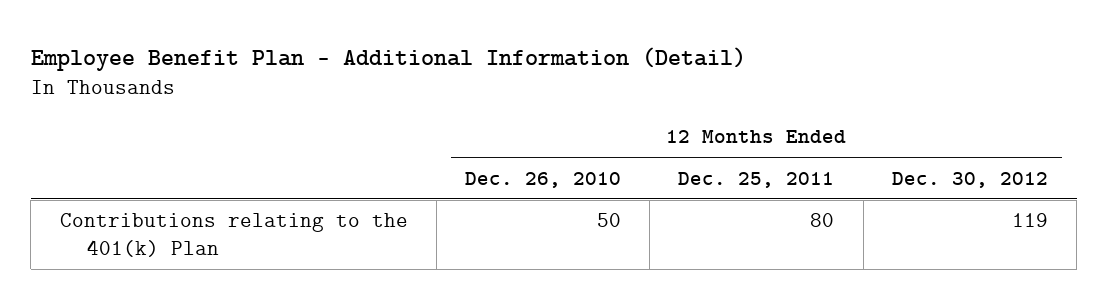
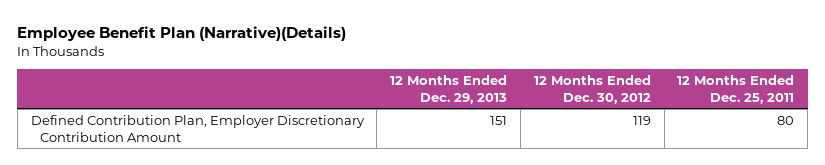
[30,46,746,71] Employee Benefit Plan - Additional Information (Detail) -> [17,25,347,41] Employee Benefit Plan (Narrative)(Details)
[465,171,622,188] Dec. 26, 2010 -> none
none -> [390,74,508,104] 12 Months Ended Dec. 29, 2013
[59,213,408,257] Contributions relating to the 401(k) Plan -> [30,114,365,142] Defined Contribution Plan, Employer Discretionary Contribution Amount

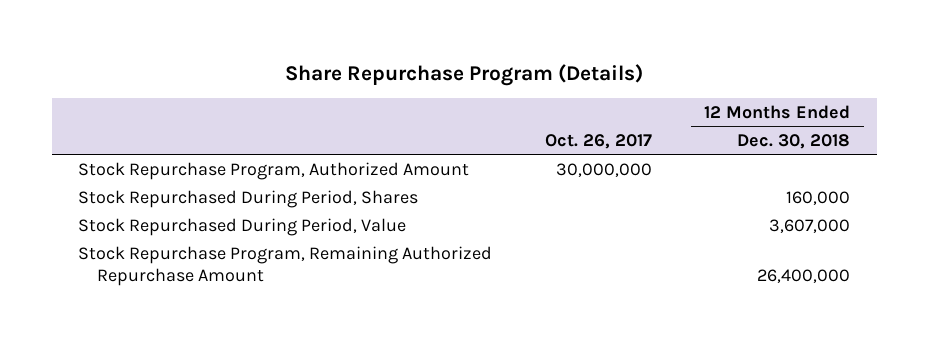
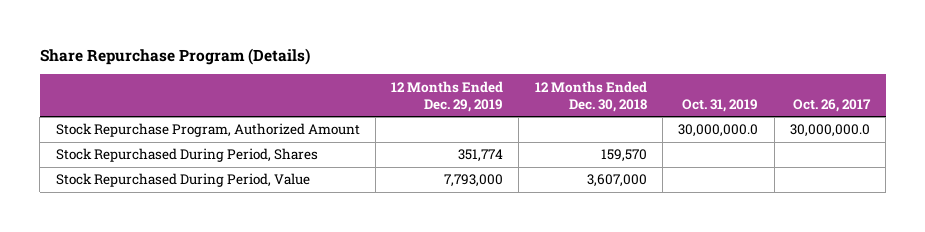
none -> [391,80,504,112] 12 Months Ended Dec. 29, 2019
none -> [682,98,759,112] Oct. 31, 2019
[555,162,652,177] 30,000,000 -> [789,124,870,138] 30,000,000.0
[786,190,851,205] 160,000 -> [600,149,647,163] 159,570
[77,245,492,286] Stock Repurchase Program, Remaining Authorized Repurchase Amount -> none

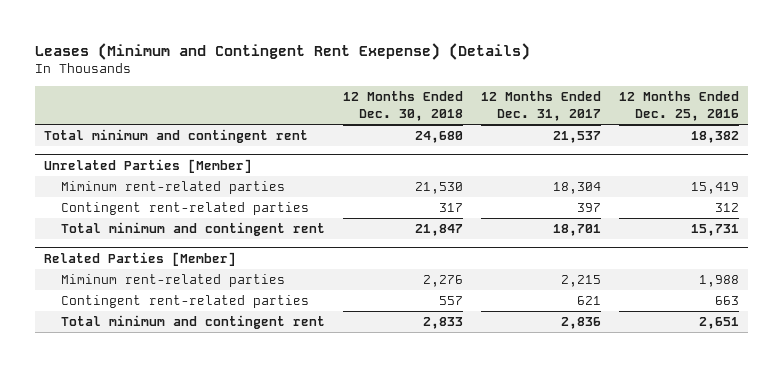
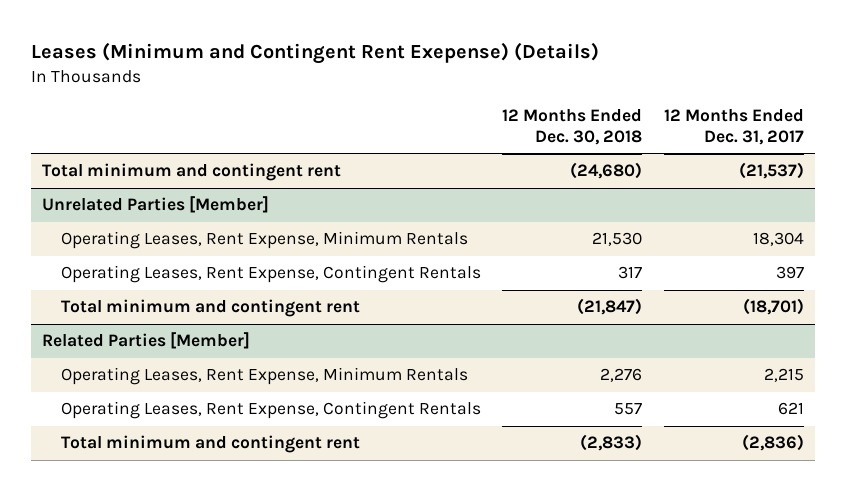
[618,91,739,122] 12 Months Ended Dec. 25, 2016 -> none
[414,131,463,144] 24,680 -> [570,162,643,180] (24,680)
[552,131,601,144] 21,537 -> [738,162,804,180] (21,537)
[60,181,285,195] Miminum rent-related parties -> [60,231,468,250] Operating Leases, Rent Expense, Minimum Rentals
[60,202,309,216] Contingent rent-related parties -> [60,265,481,284] Operating Leases, Rent Expense, Contingent Rentals
[414,224,463,237] 21,847 -> [577,298,643,316] (21,847)
[552,224,601,237] 18,701 -> [742,298,804,316] (18,701)
[60,274,285,288] Miminum rent-related parties -> [60,367,468,386] Operating Leases, Rent Expense, Minimum Rentals
[60,295,309,309] Contingent rent-related parties -> [60,401,481,420] Operating Leases, Rent Expense, Contingent Rentals
[422,317,463,330] 2,833 -> [580,434,643,452] (2,833)
[560,317,601,330] 2,836 -> [741,434,804,452] (2,836)

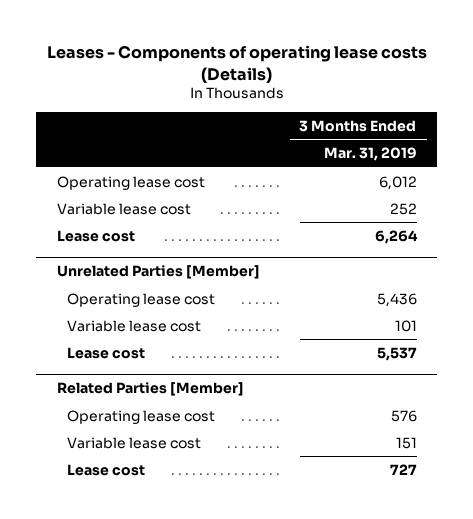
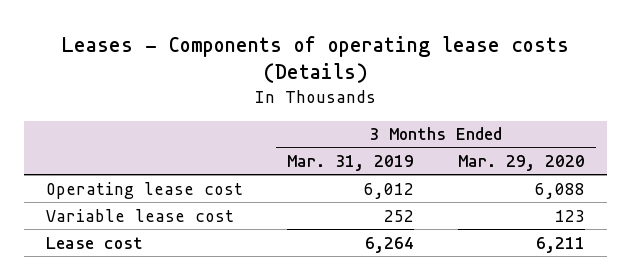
none -> [458,155,586,172] Mar. 29, 2020
[56,265,260,280] Unrelated Parties [Member] -> none
[67,292,216,307] Operating lease cost -> none
[67,319,202,332] Variable lease cost -> none
[67,346,146,359] Lease cost -> none
[56,382,244,397] Related Parties [Member] -> none
[67,409,216,424] Operating lease cost -> none
[67,436,202,449] Variable lease cost -> none
[67,463,146,476] Lease cost -> none

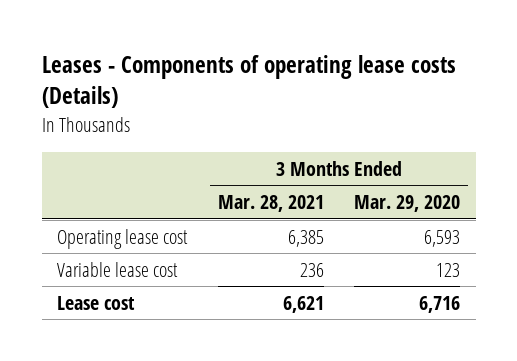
[287,155,415,172] Mar. 31, 2019 -> none
none -> [217,195,324,213] Mar. 28, 2021
[535,182,586,199] 6,088 -> [424,229,461,247] 6,593
[536,236,586,253] 6,211 -> [419,295,461,313] 6,716

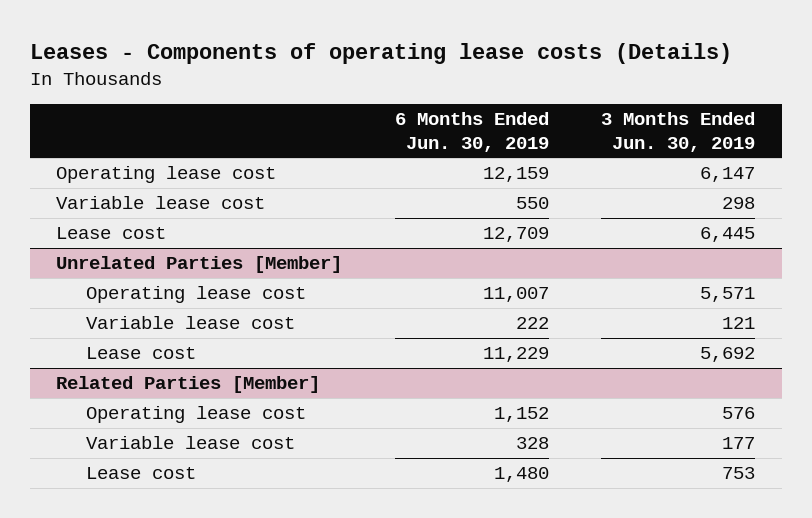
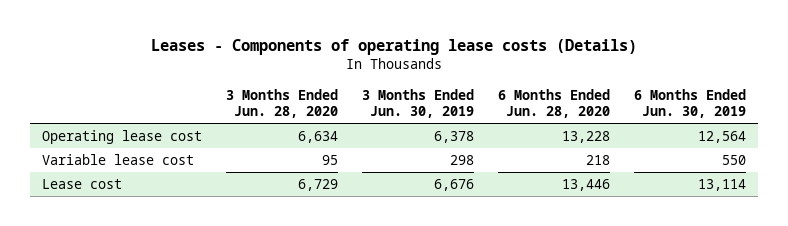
none -> [225,89,338,119] 3 Months Ended Jun. 28, 2020
none -> [498,89,611,119] 6 Months Ended Jun. 28, 2020
[482,167,549,183] 12,159 -> [698,130,747,143] 12,564
[700,167,756,183] 6,147 -> [434,130,475,143] 6,378
[56,256,343,274] Unrelated Parties [Member] -> none
[85,286,306,304] Operating lease cost -> none
[85,316,295,330] Variable lease cost -> none
[85,347,196,360] Lease cost -> none
[56,376,321,394] Related Parties [Member] -> none
[85,406,306,424] Operating lease cost -> none
[85,436,295,450] Variable lease cost -> none
[85,467,196,480] Lease cost -> none
[482,227,549,243] 12,709 -> [698,178,747,191] 13,114
[700,227,756,243] 6,445 -> [434,178,475,191] 6,676

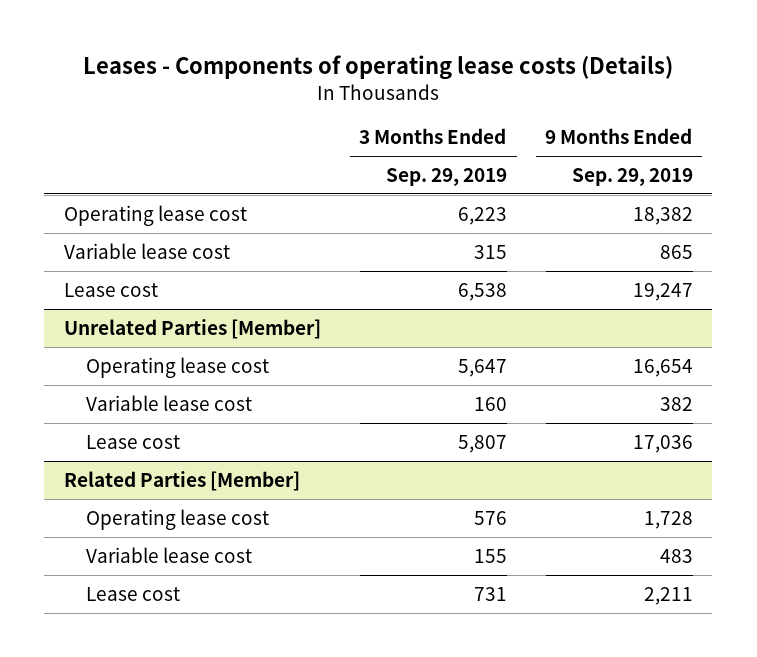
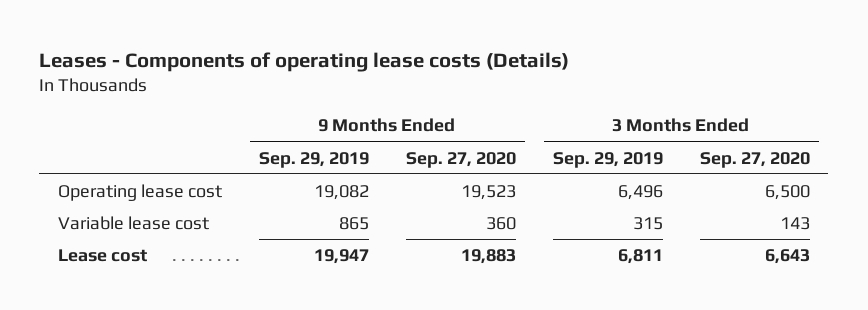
none -> [405,151,516,168] Sep. 27, 2020
none -> [699,151,810,168] Sep. 27, 2020
[457,206,507,225] 6,223 -> [617,184,663,200] 6,496
[632,206,693,225] 18,382 -> [313,184,369,200] 19,082
[63,318,321,339] Unrelated Parties [Member] -> none
[86,356,270,378] Operating lease cost -> none
[86,394,253,411] Variable lease cost -> none
[86,434,181,449] Lease cost -> none
[63,470,300,491] Related Parties [Member] -> none
[86,508,270,530] Operating lease cost -> none
[86,546,253,563] Variable lease cost -> none
[86,586,181,601] Lease cost -> none
[457,282,507,301] 6,538 -> [617,248,663,264] 6,811
[632,282,693,301] 19,247 -> [313,248,369,264] 19,947

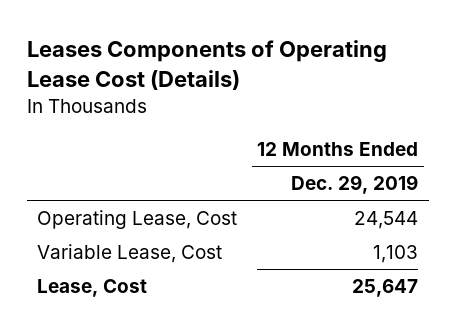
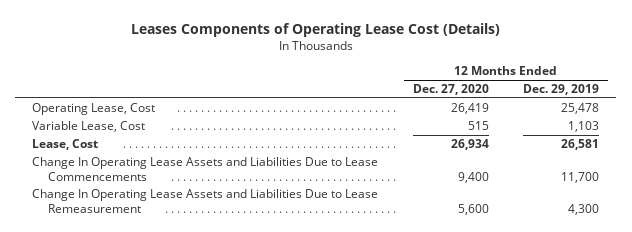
none -> [412,84,489,96] Dec. 27, 2020
[354,211,419,230] 24,544 -> [561,103,600,115] 25,478
[352,279,419,298] 25,647 -> [561,139,600,151] 26,581
none -> [32,157,379,181] Change In Operating Lease Assets and Liabilities Due to Lease Commencements
none -> [32,189,379,213] Change In Operating Lease Assets and Liabilities Due to Lease Remeasurement

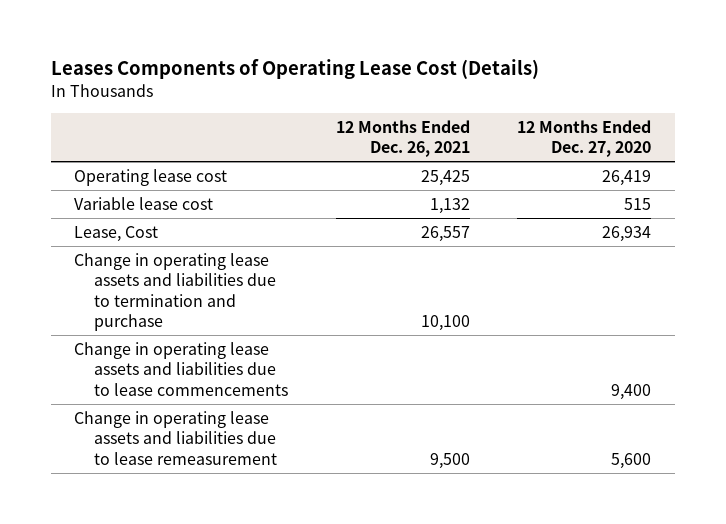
[523,84,600,96] Dec. 29, 2019 -> none
none -> [335,119,470,157] 12 Months Ended Dec. 26, 2021
[32,103,156,116] Operating Lease, Cost -> [74,169,228,187] Operating lease cost
[32,121,146,133] Variable Lease, Cost -> [74,197,214,211] Variable lease cost
none -> [74,253,277,331] Change in operating lease assets and liabilities due to termination and purchase
[32,157,379,181] Change In Operating Lease Assets and Liabilities Due to Lease Commencements -> [74,342,289,396] Change in operating lease assets and liabilities due to lease commencements
[32,189,379,213] Change In Operating Lease Assets and Liabilities Due to Lease Remeasurement -> [74,411,278,465] Change in operating lease assets and liabilities due to lease remeasurement

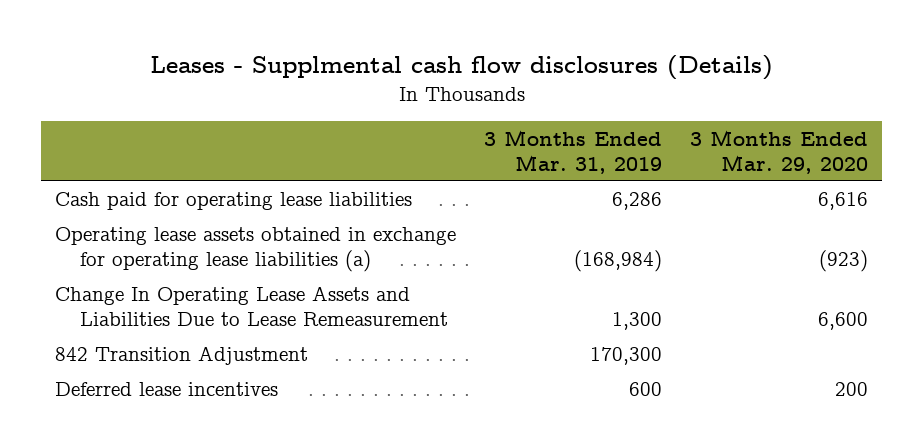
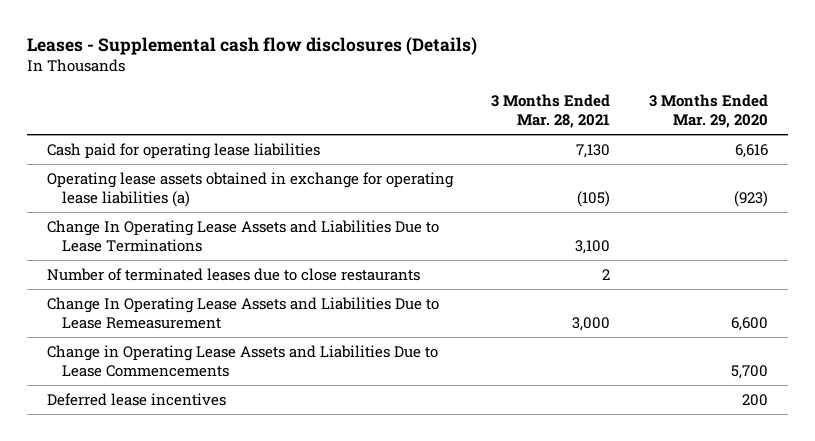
[149,55,773,81] Leases - Supplmental cash flow disclosures (Details) -> [27,36,478,55] Leases - Supplemental cash flow disclosures (Details)
[484,129,663,174] 3 Months Ended Mar. 31, 2019 -> none
none -> [491,94,611,129] 3 Months Ended Mar. 28, 2021
none -> [46,220,439,253] Change In Operating Lease Assets and Liabilities Due to Lease Terminations
none -> [46,268,420,282] Number of terminated leases due to close restaurants
[55,346,309,366] 842 Transition Adjustment -> none
none -> [46,345,438,378] Change in Operating Lease Assets and Liabilities Due to Lease Commencements

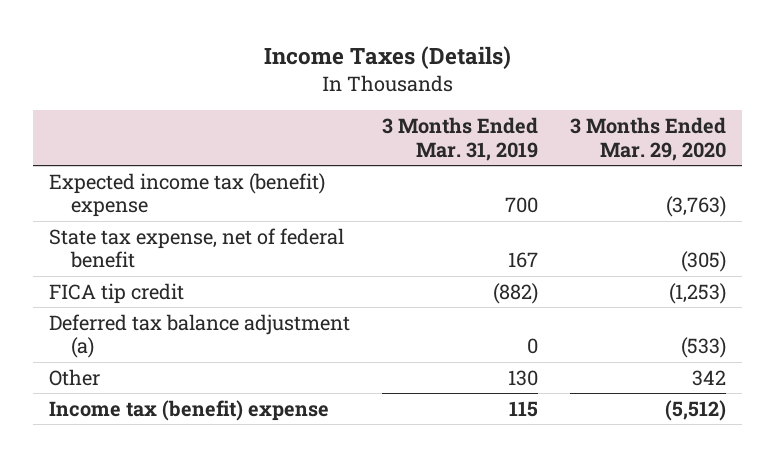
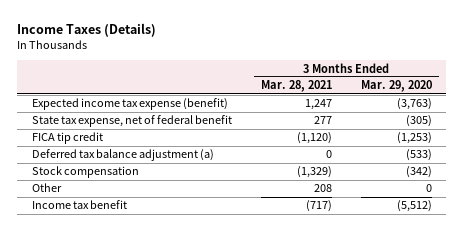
[382,117,539,161] 3 Months Ended Mar. 31, 2019 -> none
none -> [260,80,332,93] Mar. 28, 2021
[49,172,326,218] Expected income tax (benefit) expense -> [31,98,228,111] Expected income tax expense (benefit)
none -> [31,166,139,179] Stock compensation
[691,369,726,386] 342 -> [425,184,432,193] 0
[49,399,330,421] Income tax (benefit) expense -> [31,200,127,210] Income tax benefit

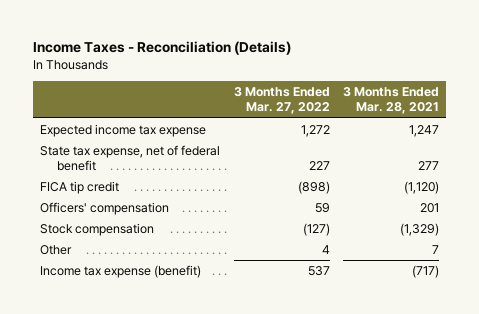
[17,23,157,38] Income Taxes (Details) -> [33,41,292,56] Income Taxes - Reconciliation (Details)
[360,80,432,93] Mar. 29, 2020 -> none
none -> [233,87,330,115] 3 Months Ended Mar. 27, 2022
[31,98,228,111] Expected income tax expense (benefit) -> [40,123,207,137] Expected income tax expense
[31,149,214,162] Deferred tax balance adjustment (a) -> none
none -> [40,201,170,215] Officers' compensation
[313,184,332,193] 208 -> [432,244,440,254] 7
[31,200,127,210] Income tax benefit -> [40,264,202,278] Income tax expense (benefit)

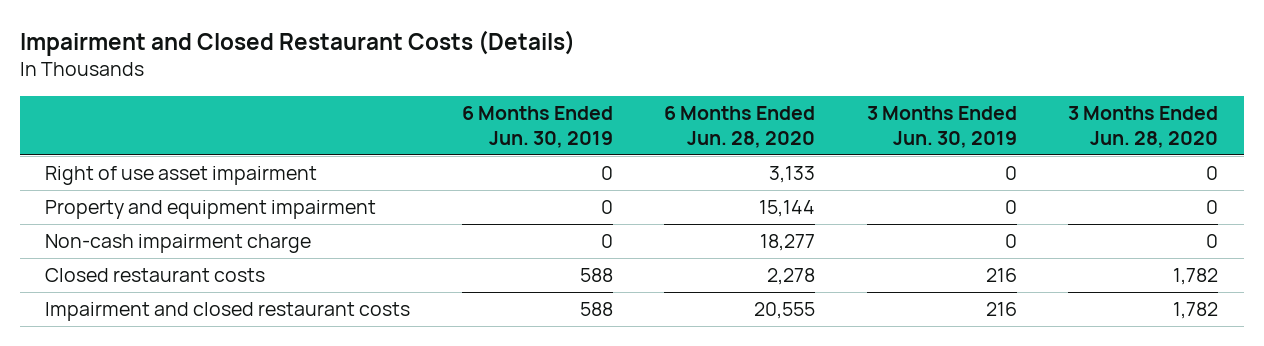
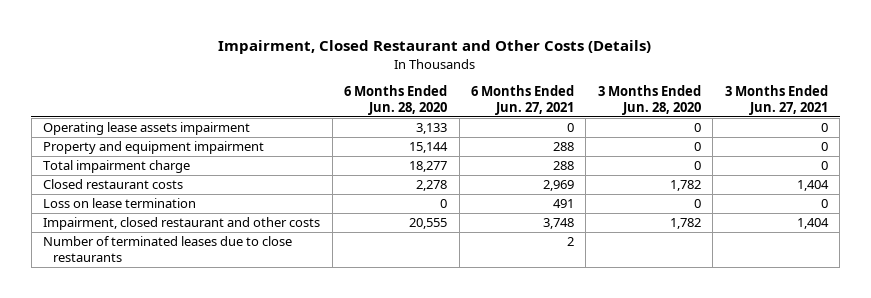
[19,29,575,56] Impairment and Closed Restaurant Costs (Details) -> [218,40,652,55] Impairment, Closed Restaurant and Other Costs (Details)
[461,106,613,148] 6 Months Ended Jun. 30, 2019 -> none
[866,106,1017,148] 3 Months Ended Jun. 30, 2019 -> none
none -> [470,85,574,116] 6 Months Ended Jun. 27, 2021
none -> [724,85,828,116] 3 Months Ended Jun. 27, 2021
[45,166,318,186] Right of use asset impairment -> [43,122,251,136] Operating lease assets impairment
[45,234,312,254] Non-cash impairment charge -> [43,160,191,174] Total impairment charge
none -> [43,198,197,209] Loss on lease termination
[45,302,411,322] Impairment and closed restaurant costs -> [43,217,321,231] Impairment, closed restaurant and other costs
none -> [43,236,293,263] Number of terminated leases due to close restaurants

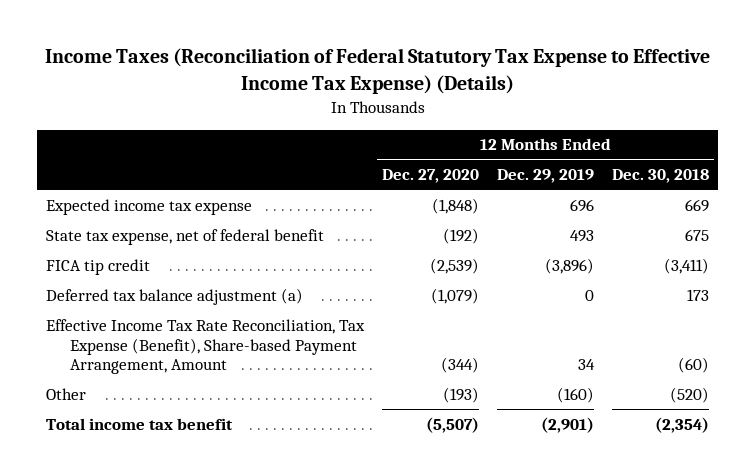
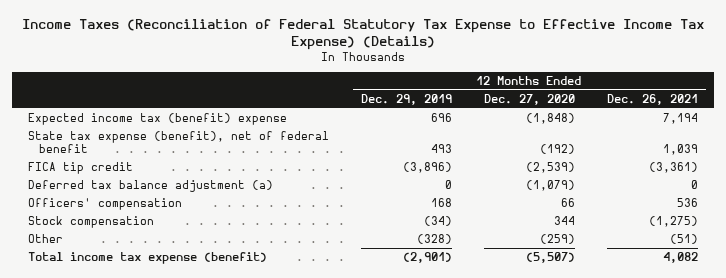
[612,169,710,184] Dec. 30, 2018 -> none
none -> [607,93,699,105] Dec. 26, 2021
[45,198,252,215] Expected income tax expense -> [27,113,287,126] Expected income tax (benefit) expense
[45,228,324,245] State tax expense, net of federal benefit -> [27,131,329,153] State tax expense (benefit), net of federal benefit
[45,318,365,375] Effective Income Tax Rate Reconciliation, Tax Expense (Benefit), Share-based Payment Arrangement, Amount -> none
none -> [27,198,182,211] Officers' compensation
none -> [27,216,154,229] Stock compensation
[443,386,480,403] (193) -> [539,234,575,245] (259)
[557,386,595,403] (160) -> [416,234,452,245] (328)
[45,417,233,430] Total income tax benefit -> [27,252,267,265] Total income tax expense (benefit)

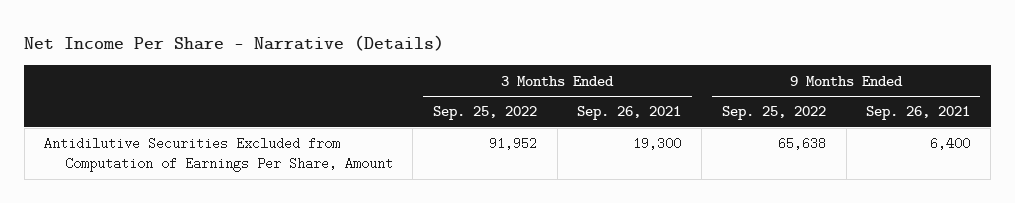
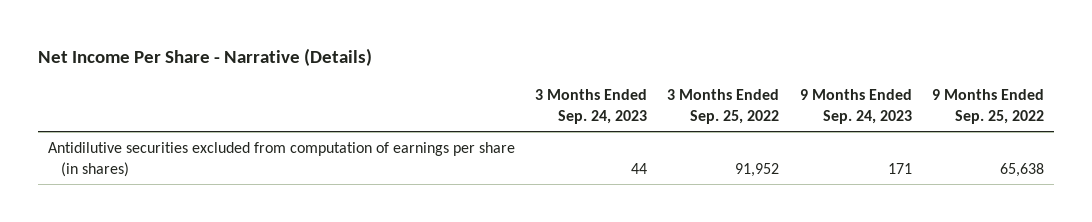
[577,106,682,121] Sep. 26, 2021 -> none
[866,106,971,121] Sep. 26, 2021 -> none
none -> [535,89,648,124] 3 Months Ended Sep. 24, 2023
none -> [799,89,912,124] 9 Months Ended Sep. 24, 2023
[44,137,393,173] Antidilutive Securities Excluded from Computation of Earnings Per Share, Amount -> [47,142,515,177] Antidilutive securities excluded from computation of earnings per share (in shares)

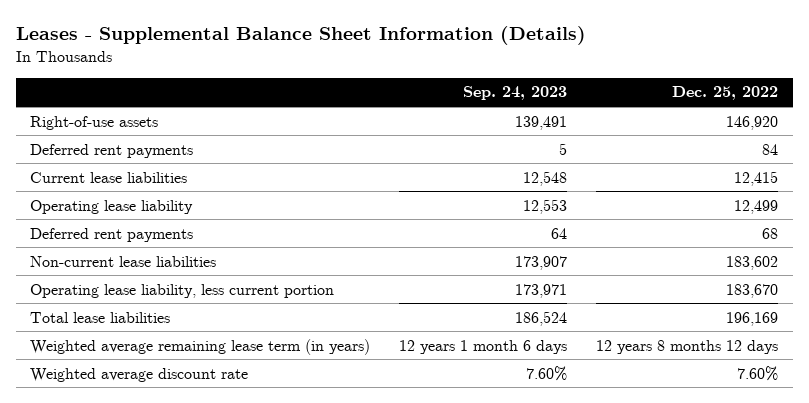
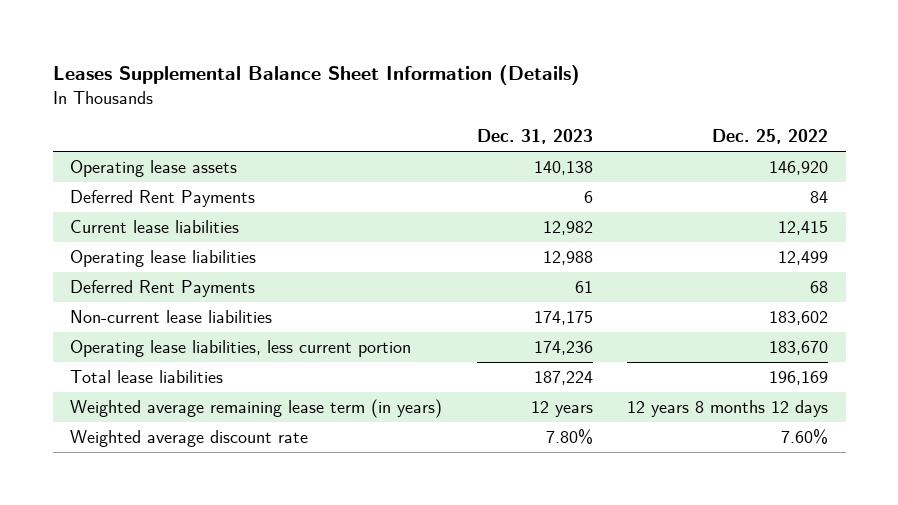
[15,26,586,46] Leases - Supplemental Balance Sheet Information (Details) -> [52,64,580,85] Leases Supplemental Balance Sheet Information (Details)
[463,86,568,101] Sep. 24, 2023 -> none
none -> [476,129,593,145] Dec. 31, 2023
[30,115,159,130] Right-of-use assets -> [69,160,237,178] Operating lease assets
[30,143,194,158] Deferred rent payments -> [69,190,255,208] Deferred Rent Payments
[30,199,194,214] Operating lease liability -> [69,250,256,268] Operating lease liabilities
[30,227,194,242] Deferred rent payments -> [69,280,255,298] Deferred Rent Payments
[30,283,335,298] Operating lease liability, less current portion -> [69,340,411,358] Operating lease liabilities, less current portion

